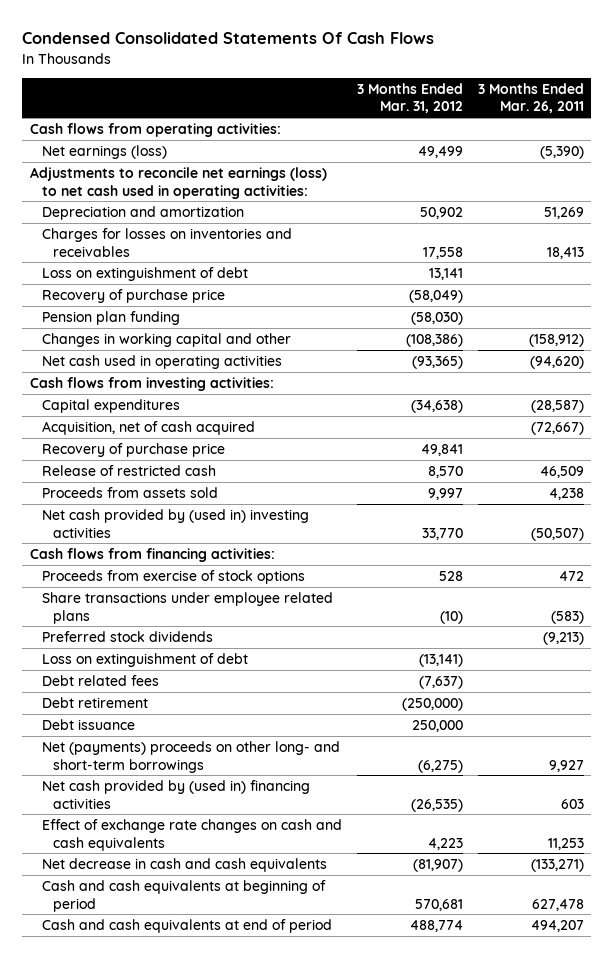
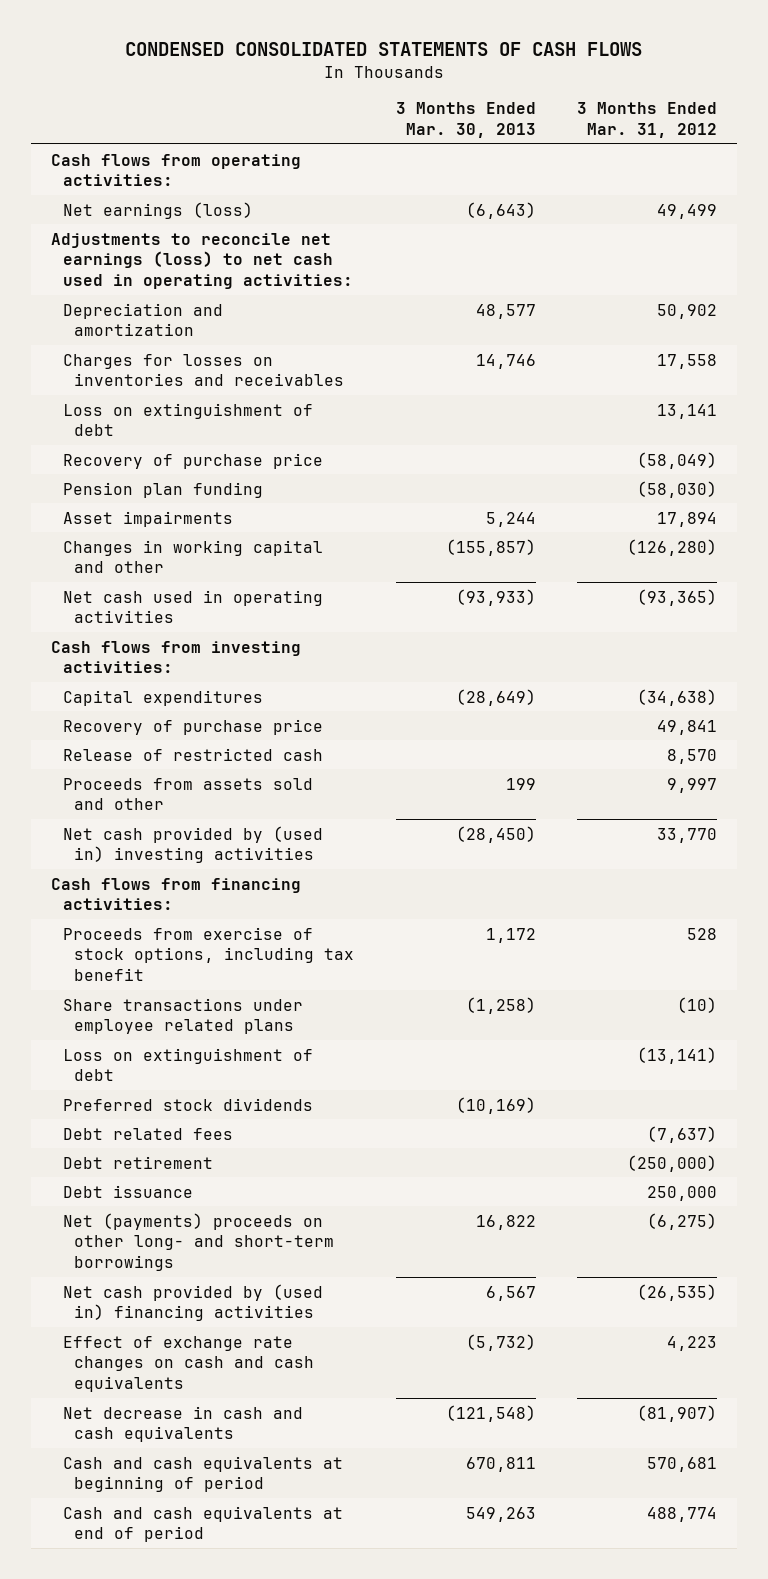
[22,32,435,45] Condensed Consolidated Statements Of Cash Flows -> [125,41,643,56] CONDENSED CONSOLIDATED STATEMENTS OF CASH FLOWS
[477,82,584,114] 3 Months Ended Mar. 26, 2011 -> none
none -> [395,102,536,139] 3 Months Ended Mar. 30, 2013
none -> [62,510,233,527] Asset impairments
[405,333,463,347] (108,386) -> [626,538,717,556] (126,280)
[41,420,255,435] Acquisition, net of cash acquired -> none
[41,486,218,498] Proceeds from assets sold -> [62,777,313,811] Proceeds from assets sold and other
[41,569,305,584] Proceeds from exercise of stock options -> [62,926,355,982] Proceeds from exercise of stock options, including tax benefit
[41,630,213,642] Preferred stock dividends -> [62,1097,313,1111] Preferred stock dividends

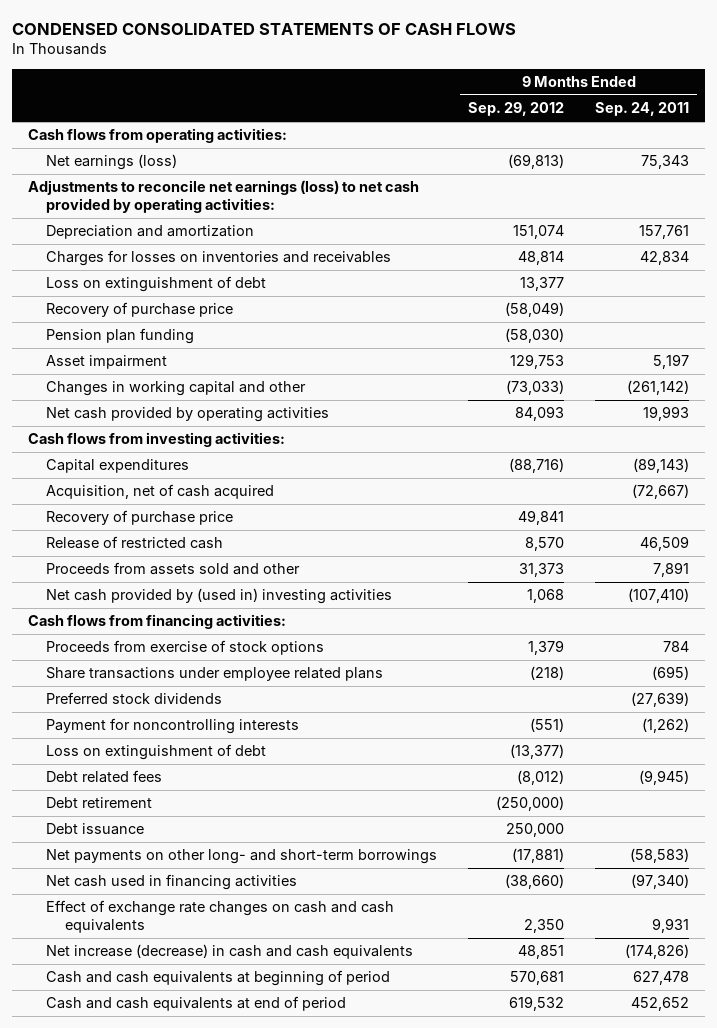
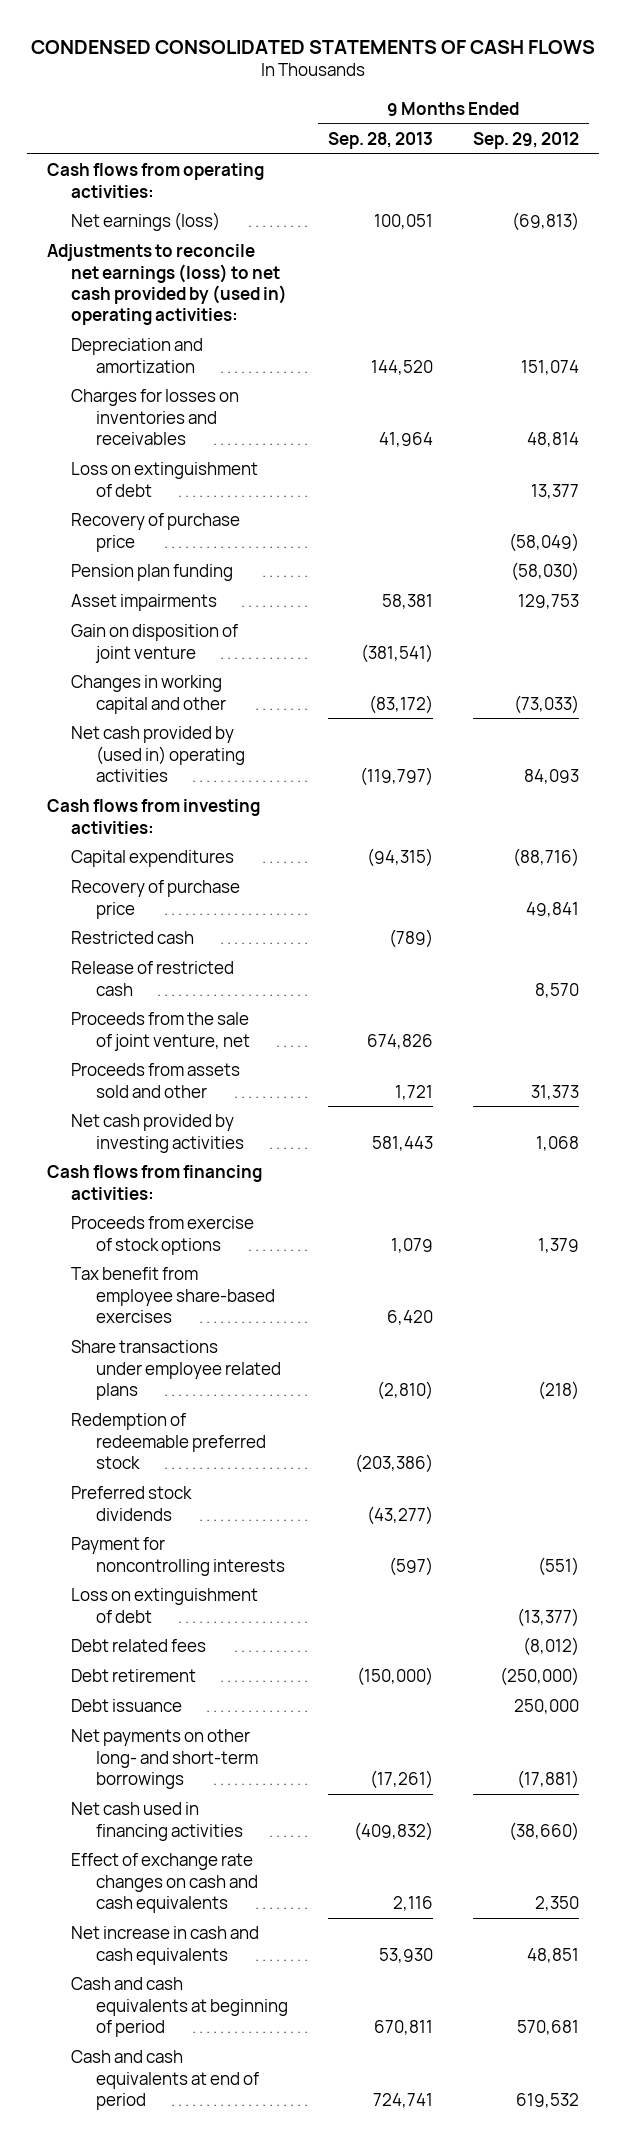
[595,102,690,117] Sep. 24, 2011 -> none
none -> [327,131,433,149] Sep. 28, 2013
[27,180,419,214] Adjustments to reconcile net earnings (loss) to net cash provided by operating activities: -> [47,244,288,325] Adjustments to reconcile net earnings (loss) to net cash provided by (used in) operating activities:
[46,355,168,370] Asset impairment -> [71,594,218,612] Asset impairments
none -> [71,624,239,663] Gain on disposition of joint venture
[46,407,330,423] Net cash provided by operating activities -> [71,726,245,782] Net cash provided by (used in) operating activities
[46,484,275,500] Acquisition, net of cash acquired -> none
none -> [71,931,195,945] Restricted cash
none -> [71,1012,250,1051] Proceeds from the sale of joint venture, net
[46,588,393,605] Net cash provided by (used in) investing activities -> [71,1114,244,1153] Net cash provided by investing activities
none -> [71,1267,275,1323] Tax benefit from employee share-based exercises
none -> [71,1413,266,1469] Redemption of redeemable preferred stock
[46,944,414,960] Net increase (decrease) in cash and cash equivalents -> [71,1926,260,1965] Net increase in cash and cash equivalents

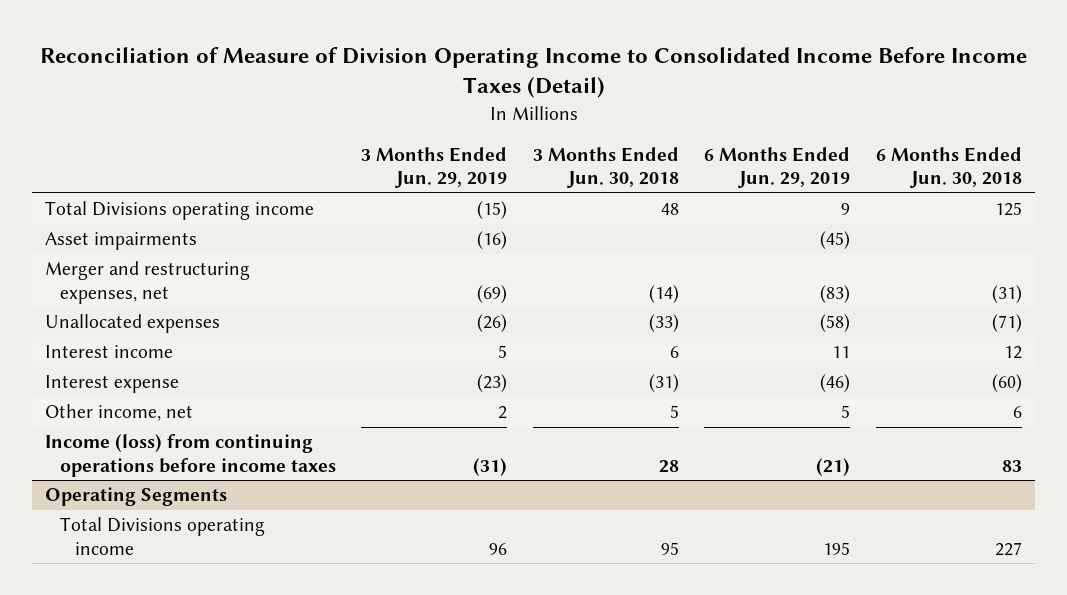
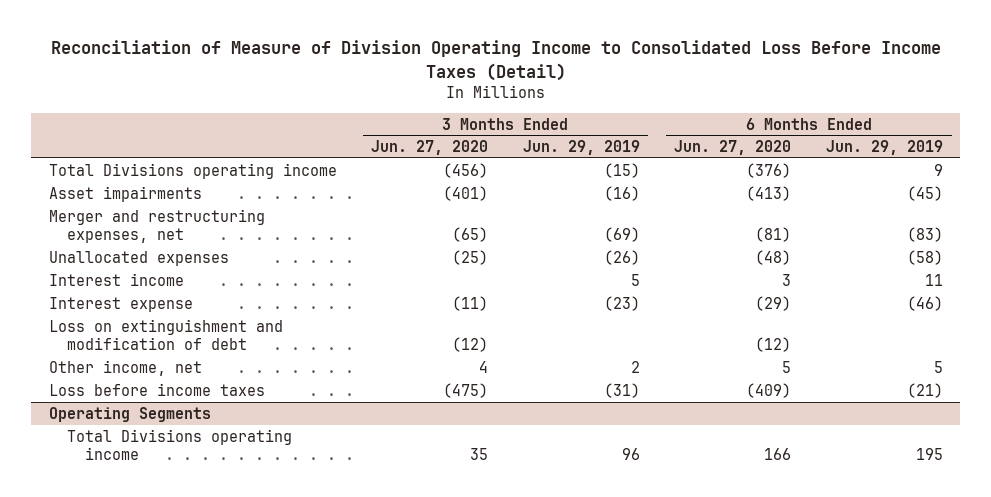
[39,46,1027,99] Reconciliation of Measure of Division Operating Income to Consolidated Income Before Income Taxes (Detail) -> [50,40,941,81] Reconciliation of Measure of Division Operating Income to Consolidated Loss Before Income Taxes (Detail)
[532,146,679,189] 3 Months Ended Jun. 30, 2018 -> none
[876,146,1023,189] 6 Months Ended Jun. 30, 2018 -> none
none -> [371,140,489,156] Jun. 27, 2020
none -> [674,140,792,156] Jun. 27, 2020
none -> [48,318,283,351] Loss on extinguishment and modification of debt
[45,434,336,477] Income (loss) from continuing operations before income taxes -> [48,382,265,396] Loss before income taxes

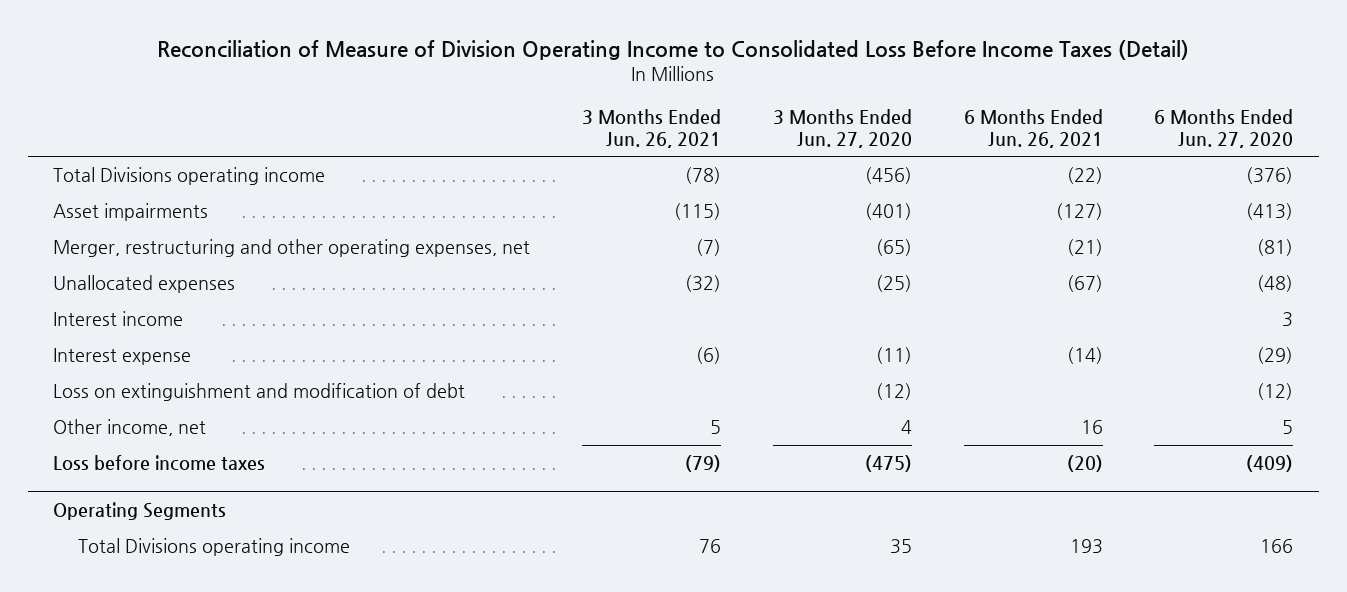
[522,140,640,156] Jun. 29, 2019 -> none
[825,140,943,156] Jun. 29, 2019 -> none
none -> [582,108,722,148] 3 Months Ended Jun. 26, 2021
none -> [963,108,1103,148] 6 Months Ended Jun. 26, 2021
[48,208,265,244] Merger and restructuring expenses, net -> [53,239,531,258] Merger, restructuring and other operating expenses, net

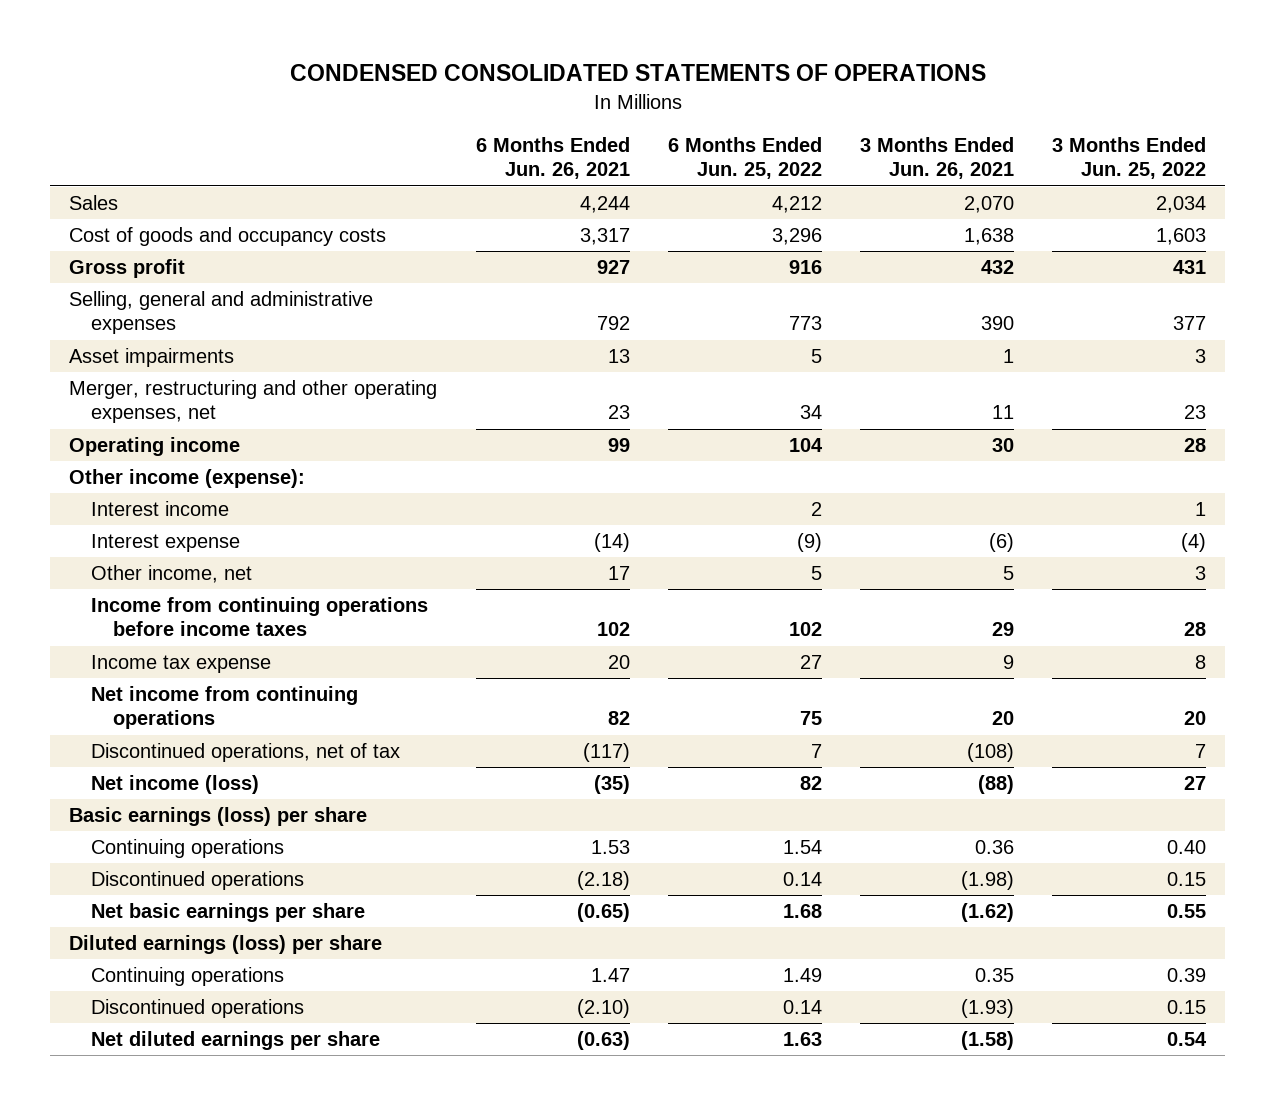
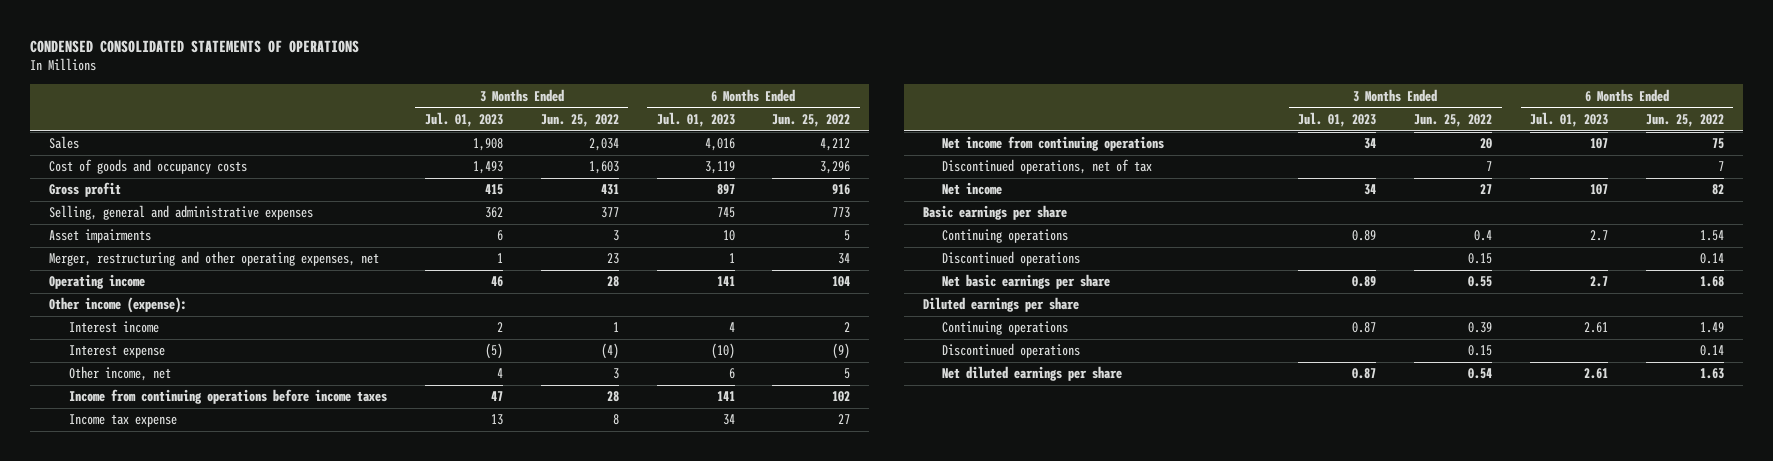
[475,137,630,180] 6 Months Ended Jun. 26, 2021 -> none
[860,137,1015,180] 3 Months Ended Jun. 26, 2021 -> none
none -> [424,111,503,127] Jul. 01, 2023
none -> [656,111,735,127] Jul. 01, 2023
[91,775,260,795] Net income (loss) -> [942,182,1003,196] Net income
[69,807,368,827] Basic earnings (loss) per share -> [922,205,1067,221] Basic earnings per share
[1167,840,1207,855] 0.40 -> [1474,230,1493,242] 0.4
[69,935,383,955] Diluted earnings (loss) per share -> [922,297,1079,313] Diluted earnings per share

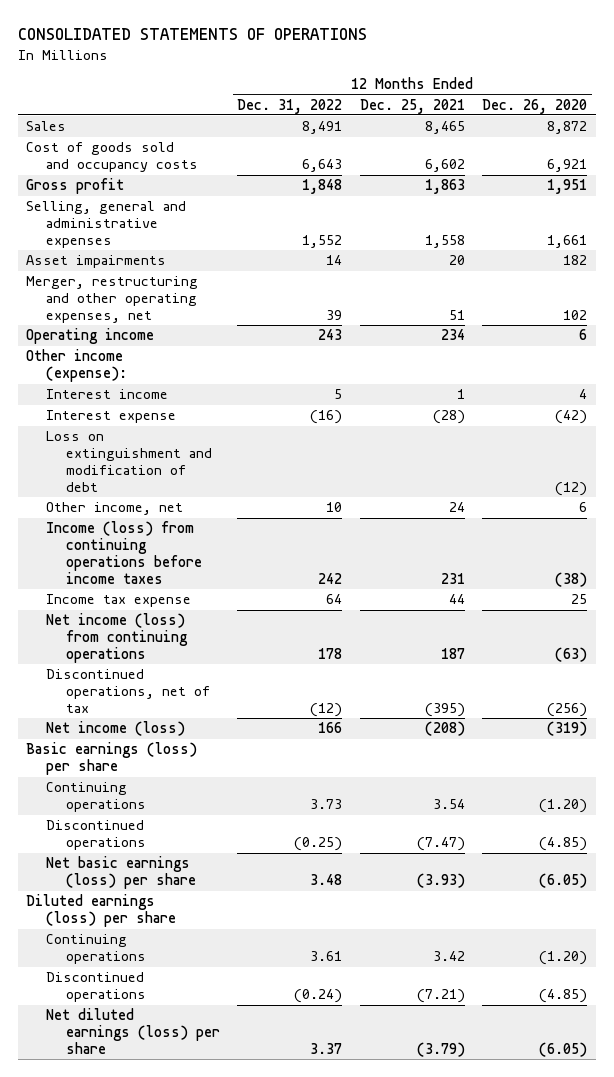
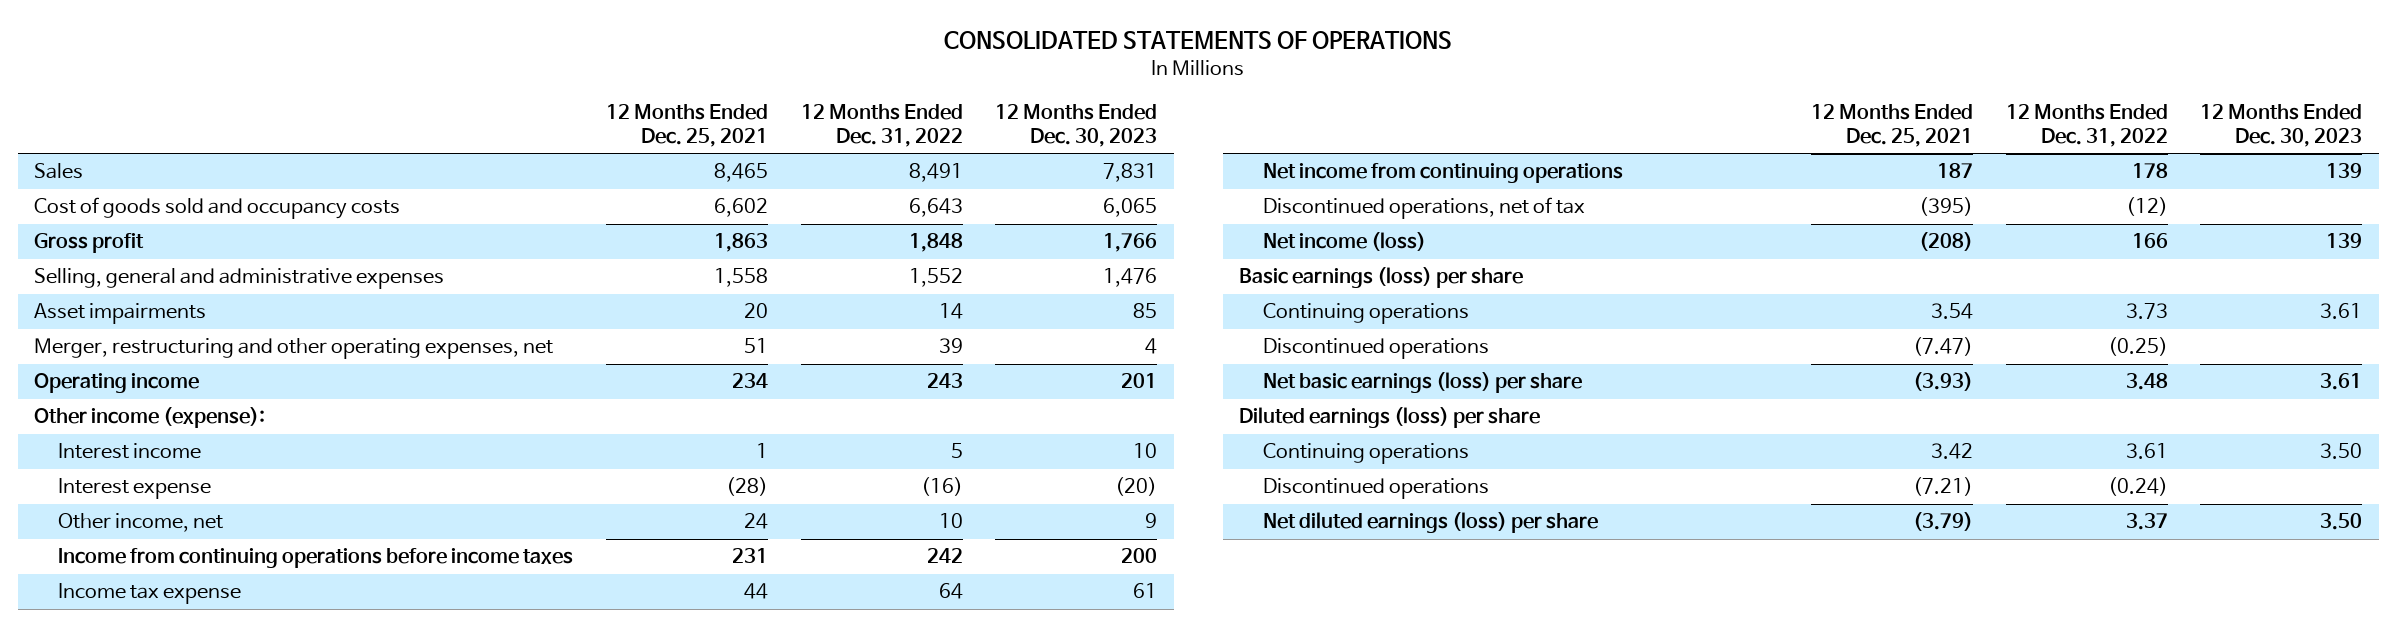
[482,98,588,114] Dec. 26, 2020 -> none
none -> [995,104,1158,148] 12 Months Ended Dec. 30, 2023
[46,431,213,493] Loss on extinguishment and modification of debt -> none
[46,521,203,585] Income (loss) from continuing operations before income taxes -> [58,548,574,569] Income from continuing operations before income taxes
[46,613,189,664] Net income (loss) from continuing operations -> [1263,163,1624,184] Net income from continuing operations

